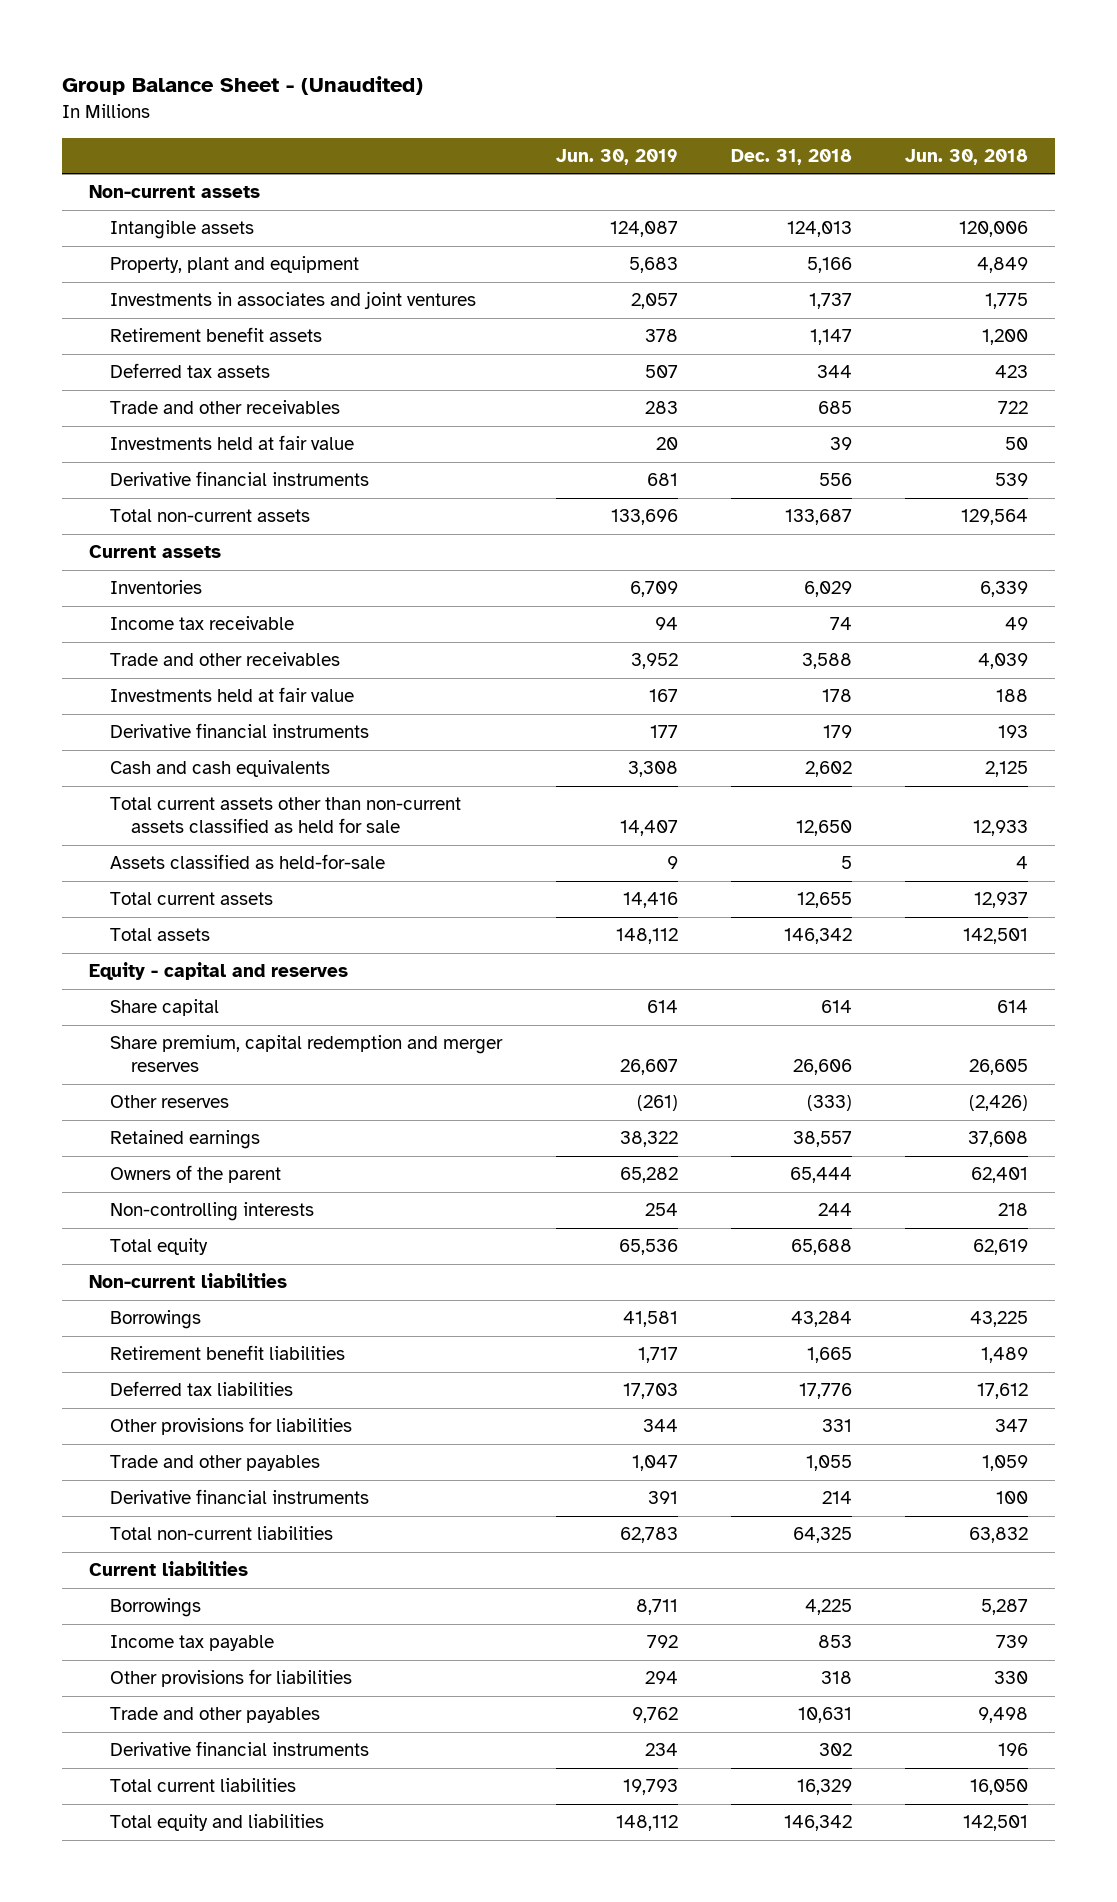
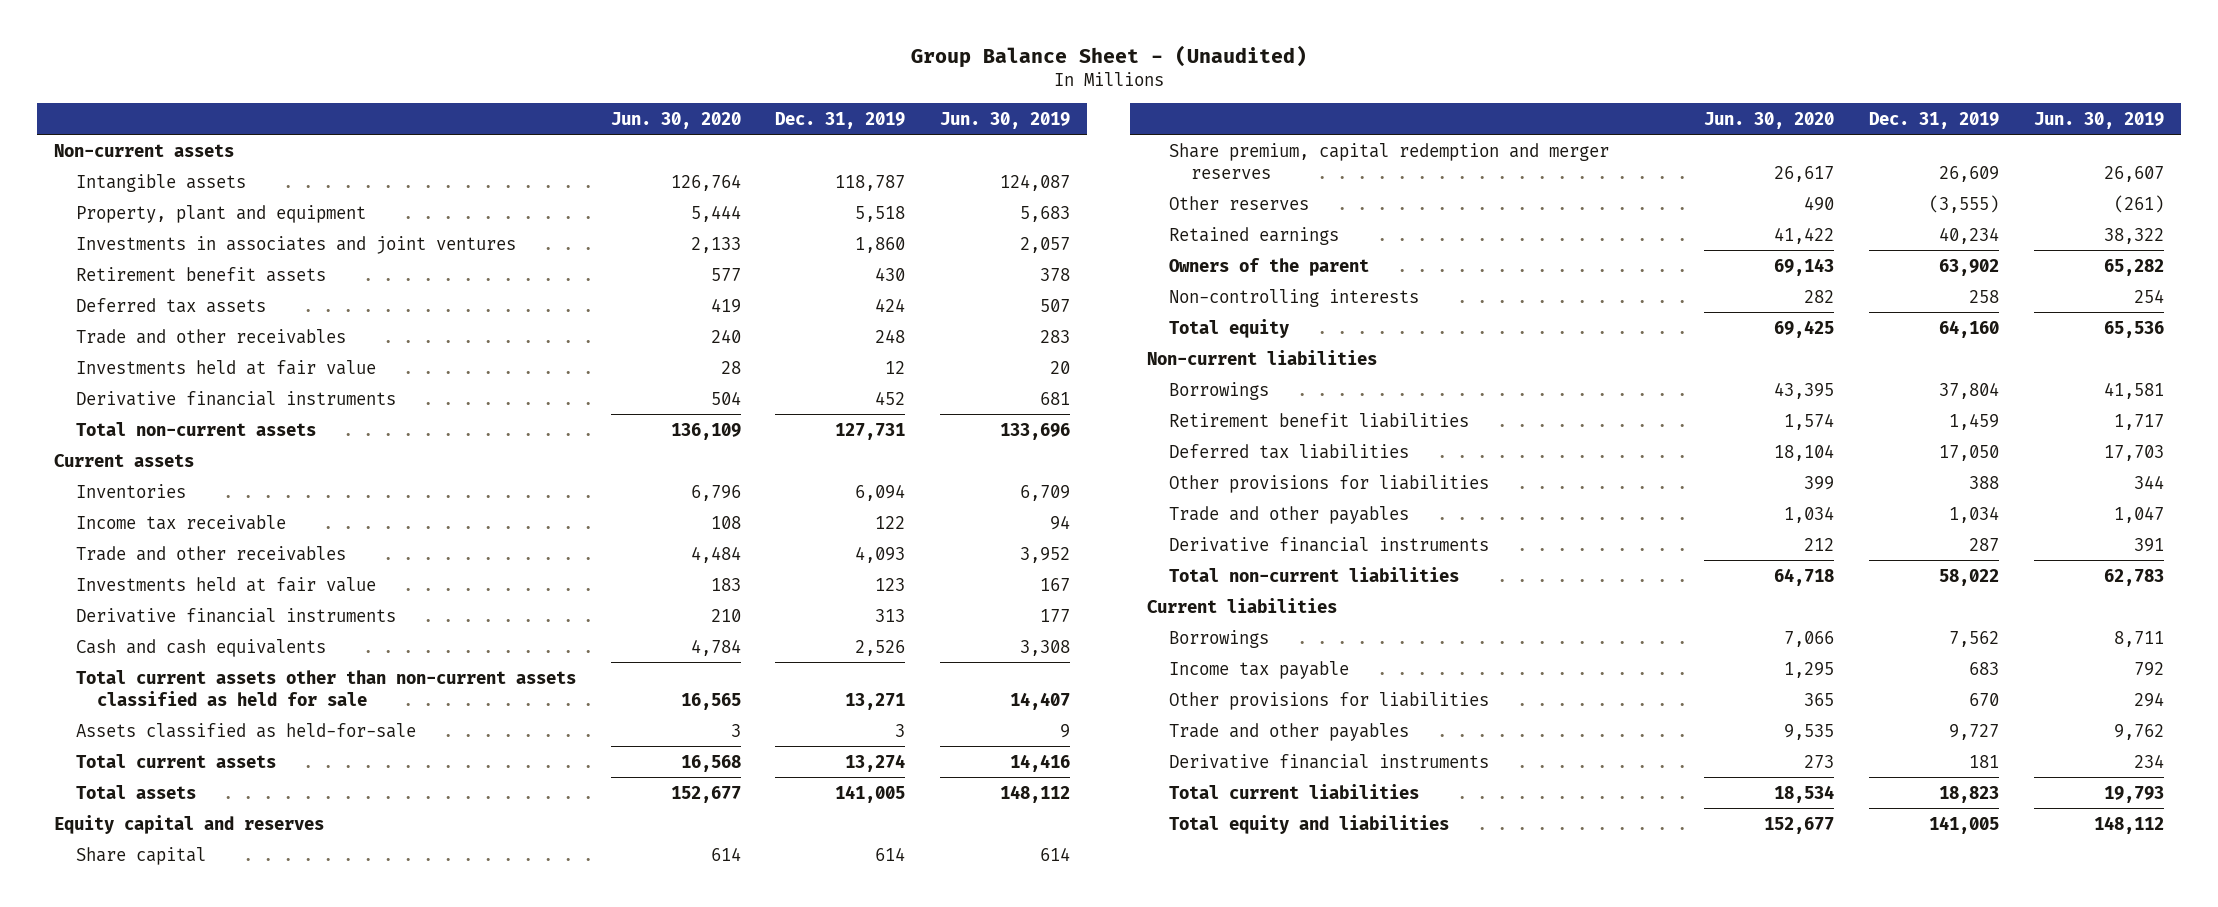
[730,149,852,166] Dec. 31, 2018 -> none
[905,149,1029,166] Jun. 30, 2018 -> none
none -> [610,111,741,129] Jun. 30, 2020
none -> [775,111,906,129] Dec. 31, 2019
[89,962,349,981] Equity - capital and reserves -> [53,814,324,834] Equity capital and reserves

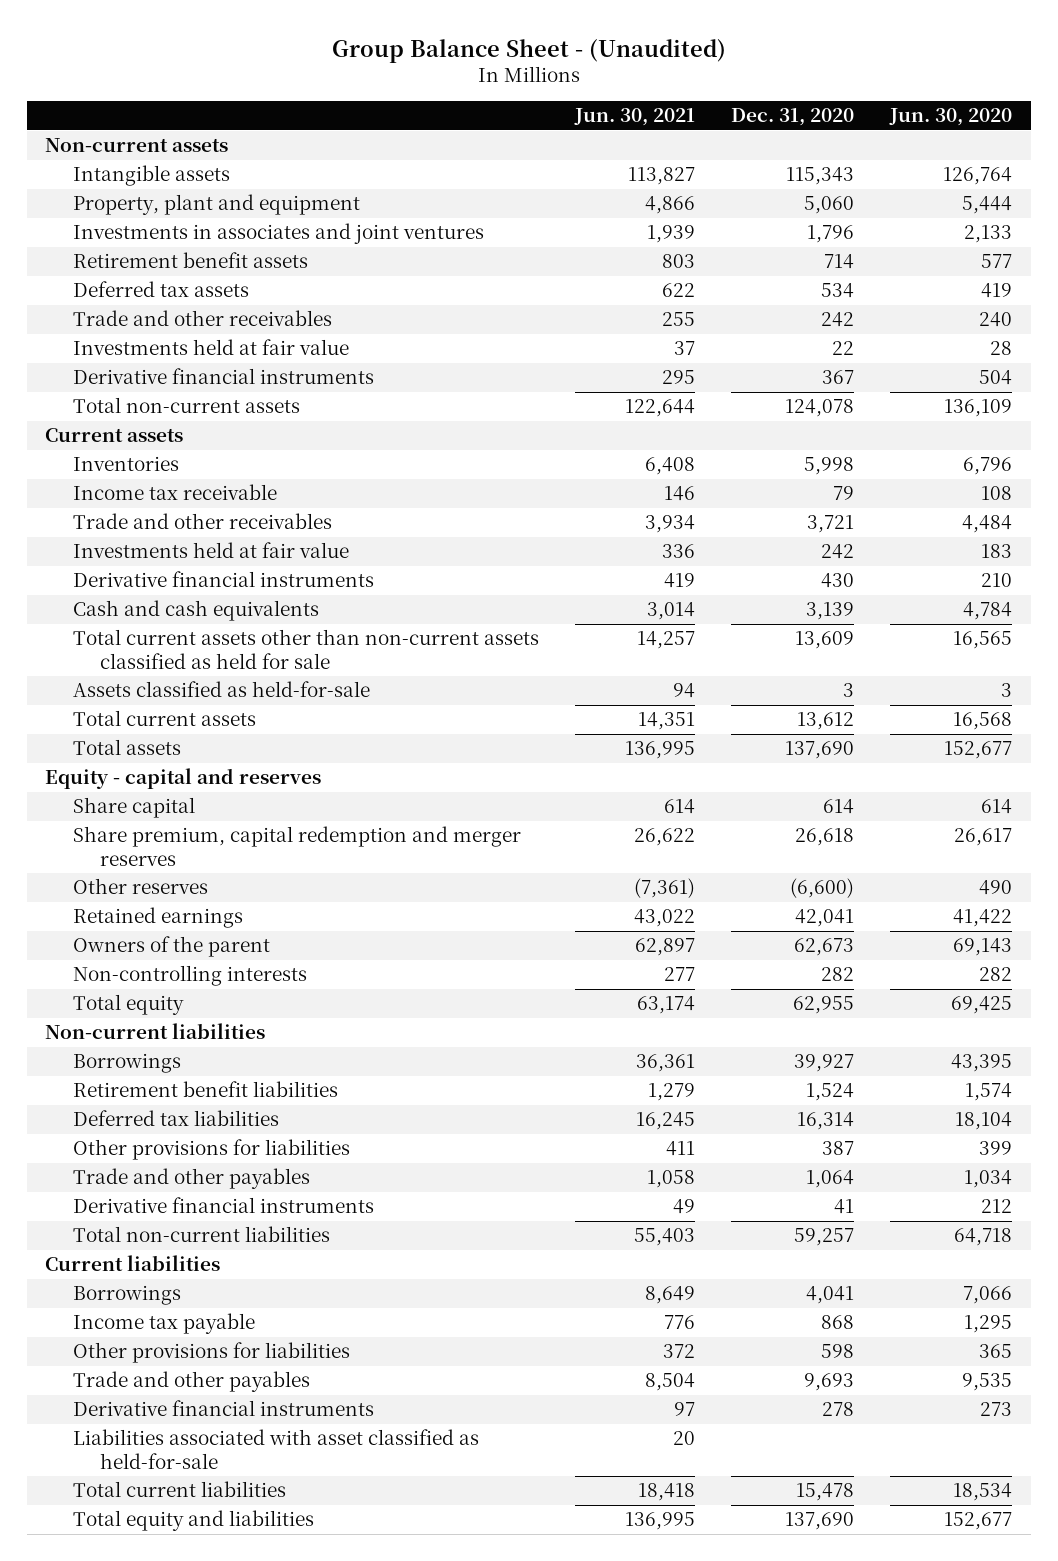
[775,111,906,129] Dec. 31, 2019 -> none
[940,111,1071,129] Jun. 30, 2019 -> none
none -> [574,108,696,127] Jun. 30, 2021
none -> [731,108,855,127] Dec. 31, 2020
[53,814,324,834] Equity capital and reserves -> [45,768,322,790] Equity - capital and reserves
none -> [72,1429,479,1469] Liabilities associated with asset classified as held-for-sale

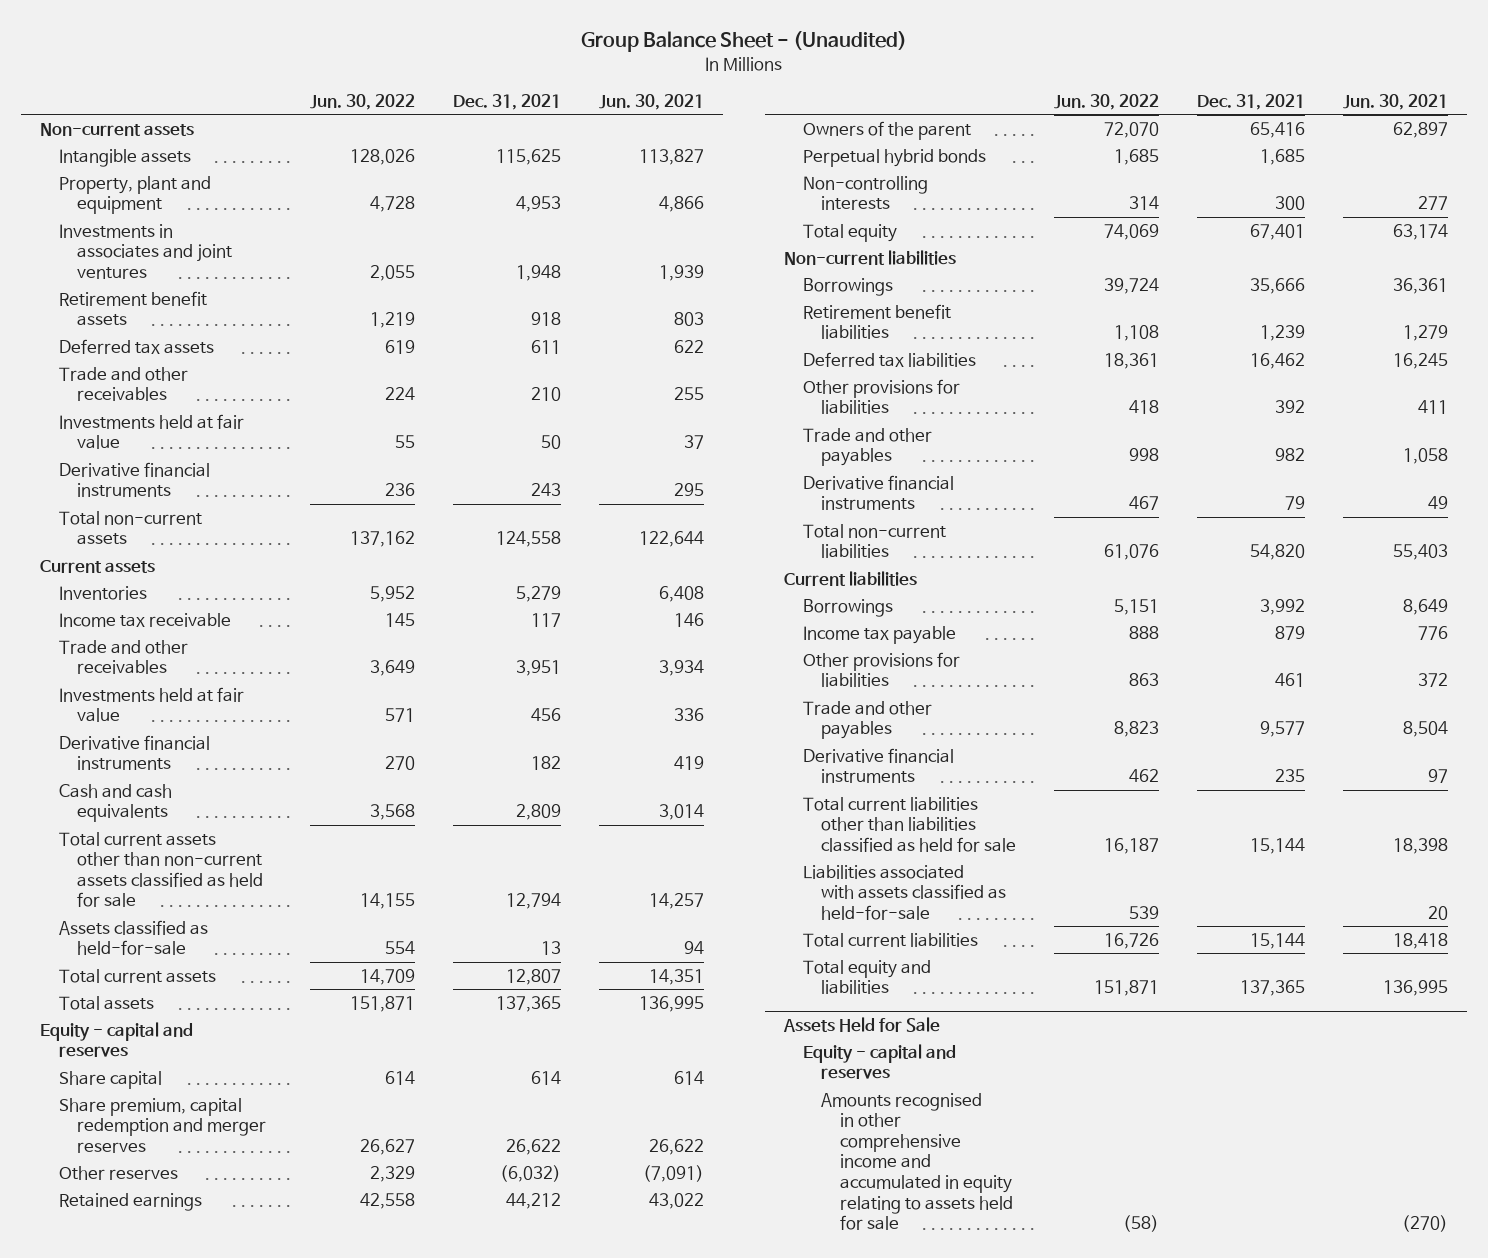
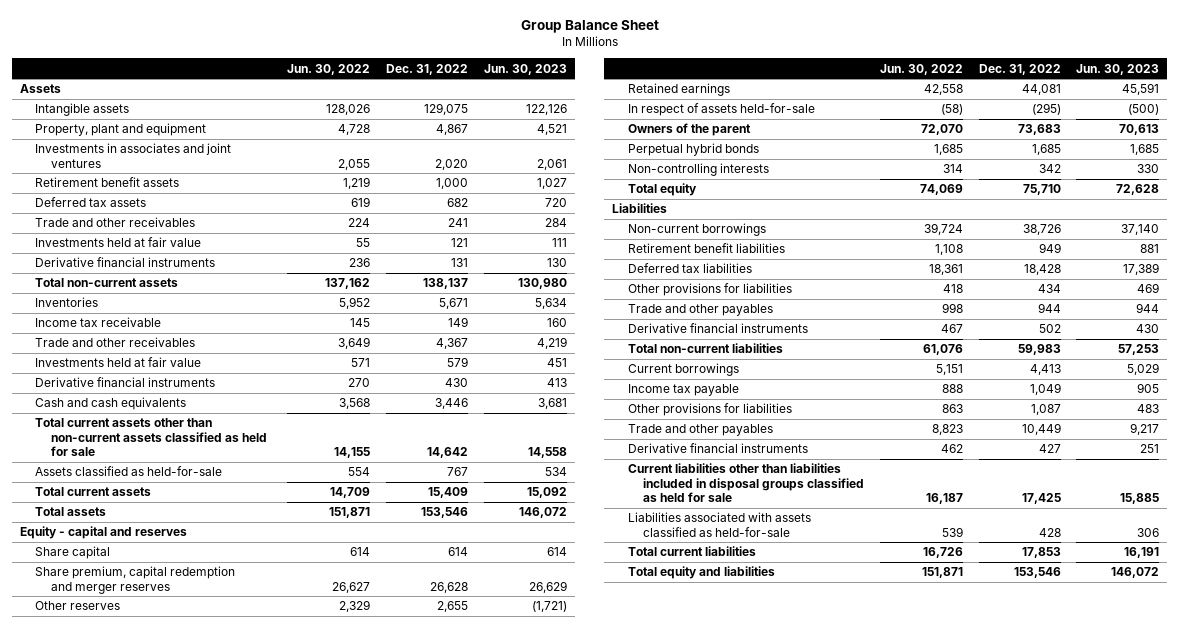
[581,31,908,53] Group Balance Sheet - (Unaudited) -> [520,20,659,34] Group Balance Sheet
[453,93,562,110] Dec. 31, 2021 -> none
[598,93,704,110] Jun. 30, 2021 -> none
none -> [386,63,469,75] Dec. 31, 2022
none -> [484,63,568,75] Jun. 30, 2023
[40,122,195,136] Non-current assets -> none
none -> [19,84,61,94] Assets
[40,559,156,573] Current assets -> none
none -> [627,103,815,117] In respect of assets held-for-sale
[784,249,957,265] Non-current liabilities -> none
none -> [612,203,668,214] Liabilities
[802,277,893,296] Borrowings -> [627,223,766,237] Non-current borrowings
[784,570,918,586] Current liabilities -> none
[802,598,893,617] Borrowings -> [627,363,739,377] Current borrowings
[802,796,1017,852] Total current liabilities other than liabilities classified as held for sale -> [627,463,865,503] Current liabilities other than liabilities included in disposal groups classified as held for sale
[783,1016,941,1032] Assets Held for Sale -> none
[802,1043,956,1080] Equity - capital and reserves -> none
[821,1092,1014,1231] Amounts recognised in other comprehensive income and accumulated in equity relating to assets held for sale -> none

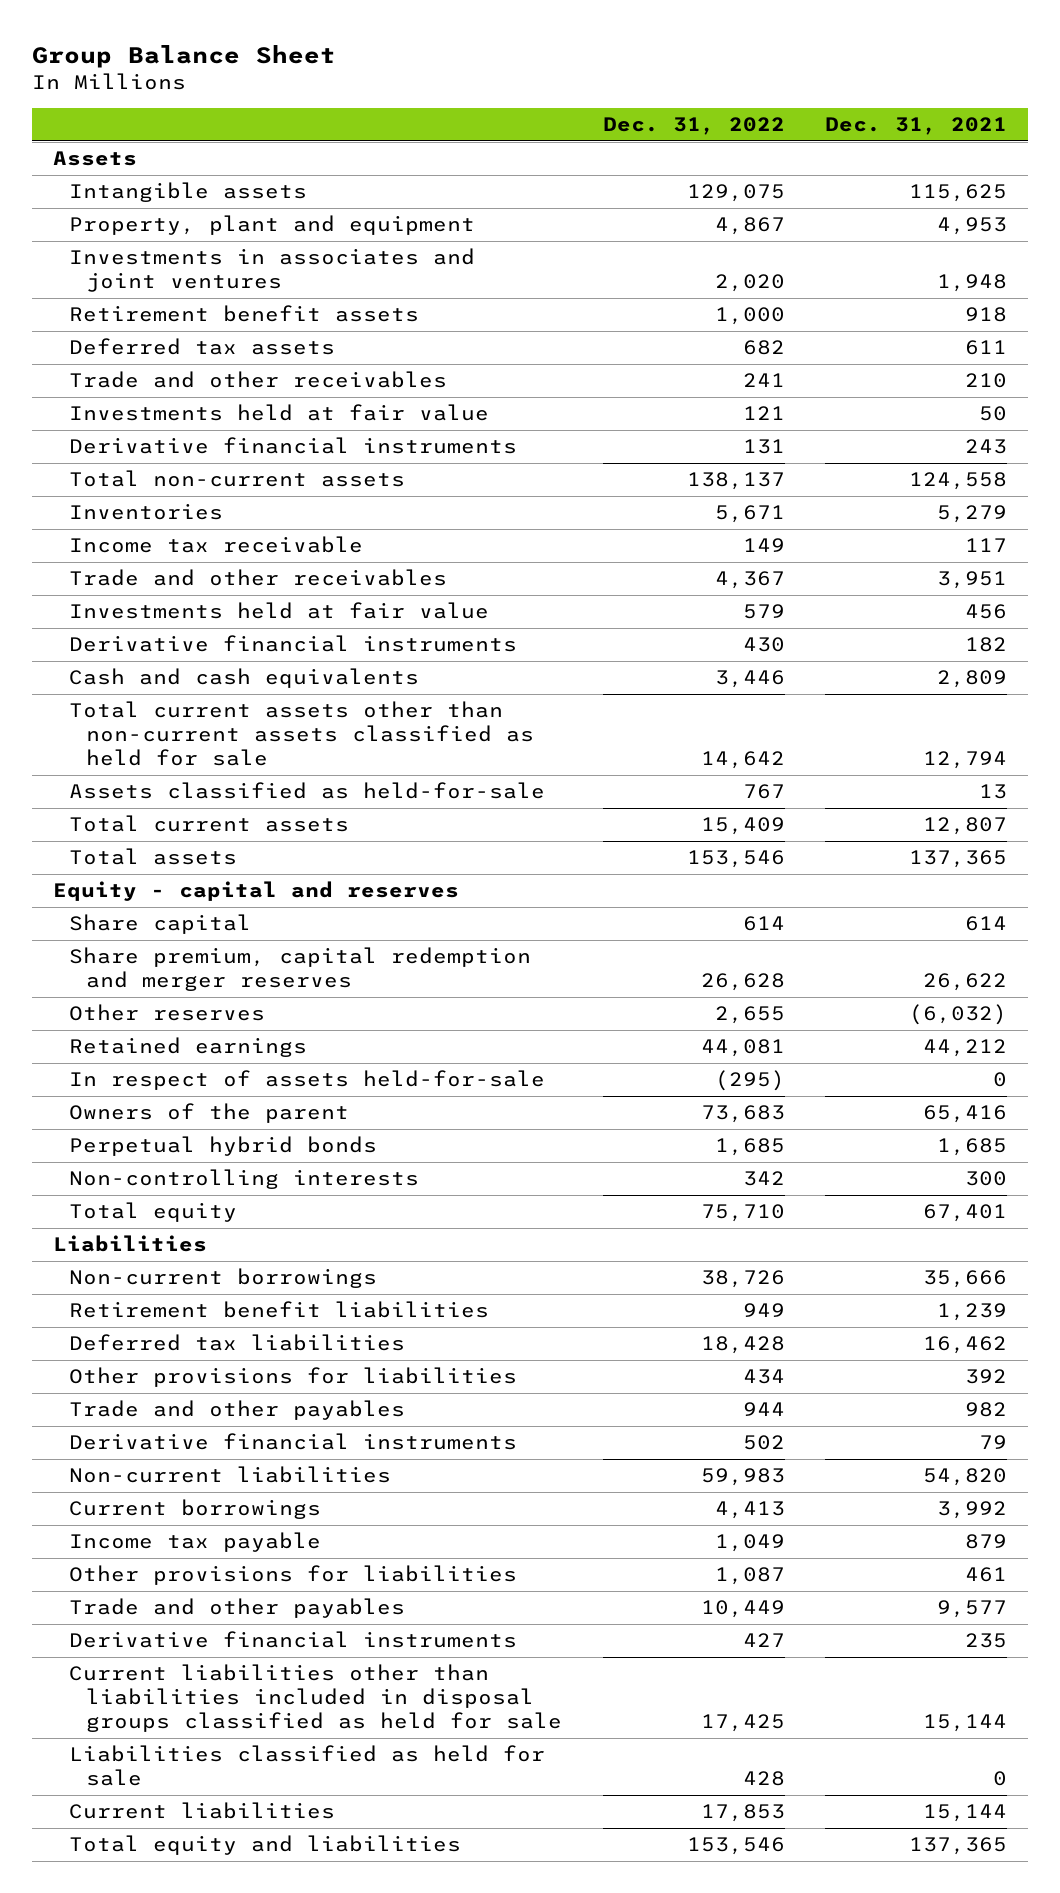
[287,63,371,75] Jun. 30, 2022 -> none
[484,63,568,75] Jun. 30, 2023 -> none
none -> [825,117,1008,136] Dec. 31, 2021
[627,343,783,354] Total non-current liabilities -> [69,1466,392,1484] Non-current liabilities
[627,512,811,537] Liabilities associated with assets classified as held-for-sale -> [69,1745,546,1787] Liabilities classified as held for sale
[627,546,756,557] Total current liabilities -> [69,1802,336,1820] Current liabilities

